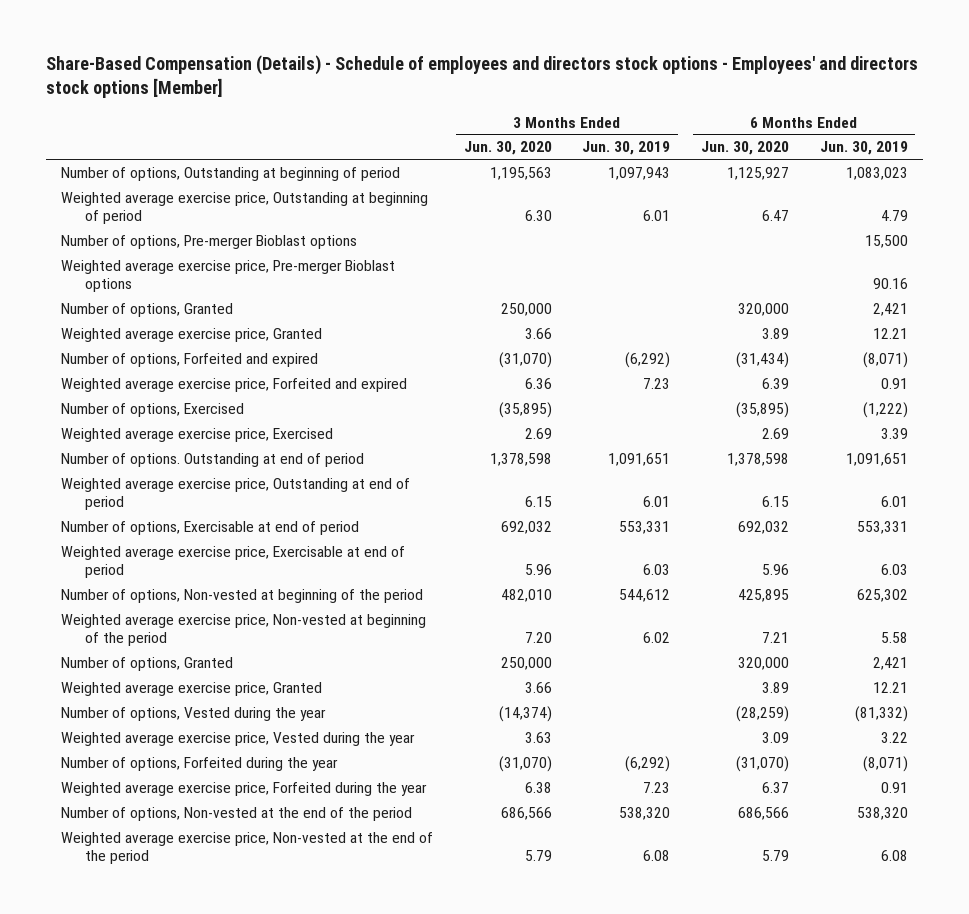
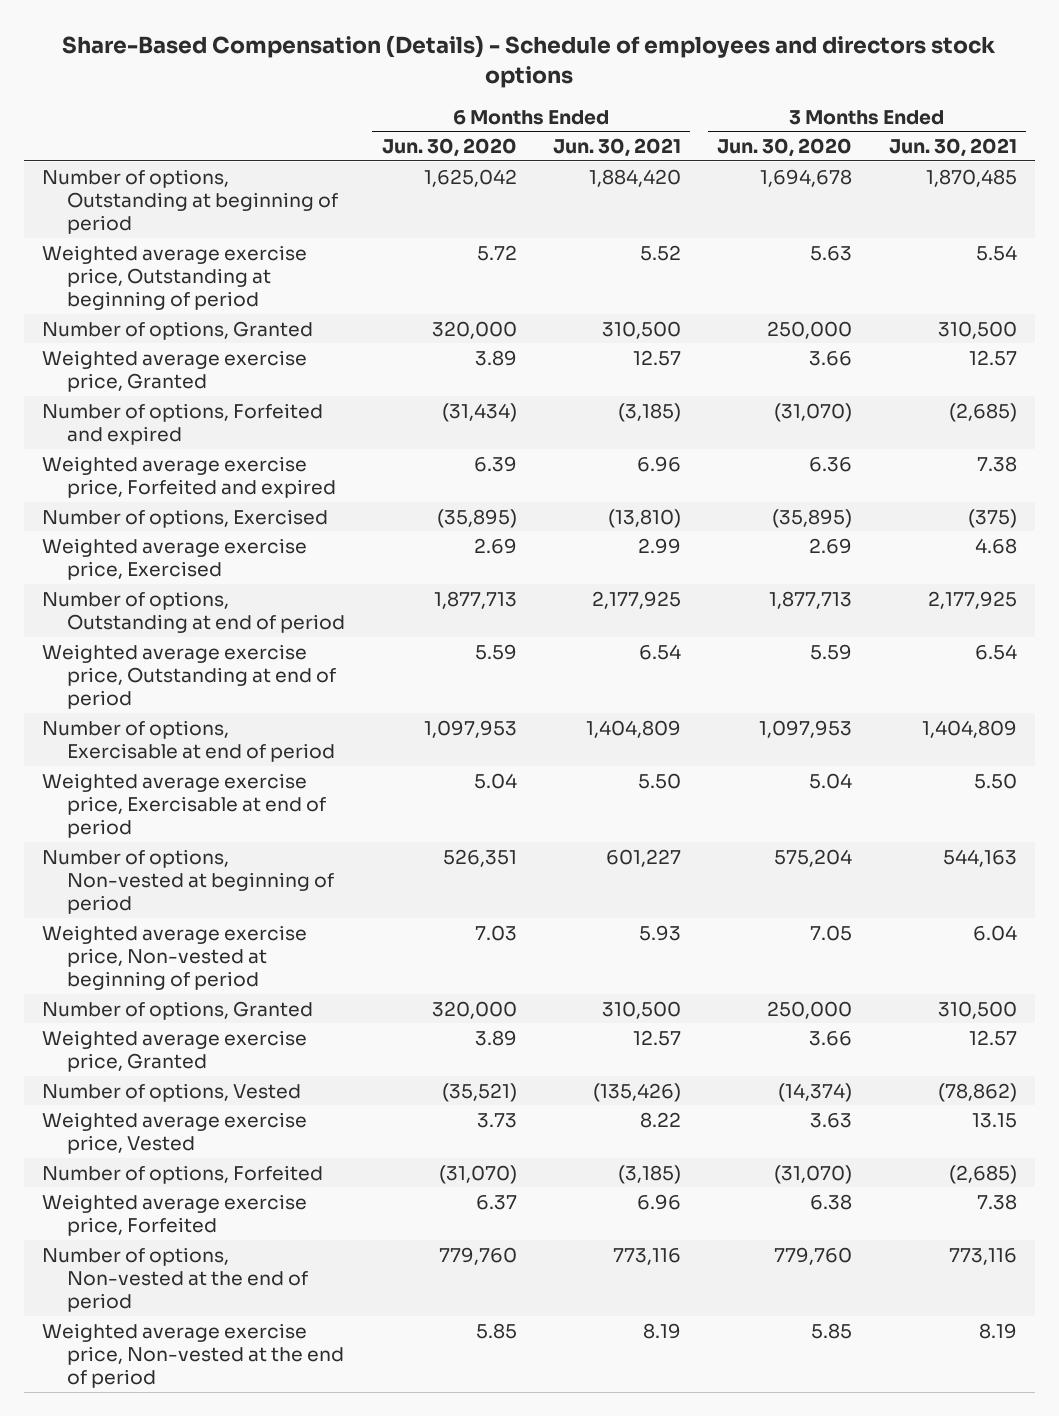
[45,55,918,99] Share-Based Compensation (Details) - Schedule of employees and directors stock options - Employees' and directors stock options [Member] -> [62,35,997,88] Share-Based Compensation (Details) - Schedule of employees and directors stock options
[582,141,671,156] Jun. 30, 2019 -> none
[819,141,908,156] Jun. 30, 2019 -> none
none -> [553,137,682,157] Jun. 30, 2021
none -> [888,137,1017,157] Jun. 30, 2021
[61,234,358,249] Number of options, Pre-merger Bioblast options -> none
[61,259,396,292] Weighted average exercise price, Pre-merger Bioblast options -> none
[489,166,552,180] 1,195,563 -> [760,168,853,187] 1,694,678
[726,166,789,180] 1,125,927 -> [423,168,517,187] 1,625,042
[524,209,552,221] 6.30 -> [810,245,853,261] 5.63
[761,209,789,221] 6.47 -> [476,244,517,261] 5.72
[61,452,365,467] Number of options. Outstanding at end of period -> [42,590,346,633] Number of options, Outstanding at end of period
[489,452,552,466] 1,378,598 -> [769,590,853,609] 1,877,713
[726,452,789,466] 1,378,598 -> [433,590,517,609] 1,877,713
[524,495,552,507] 6.15 -> [810,643,853,660] 5.59
[761,495,789,507] 6.15 -> [474,643,517,660] 5.59
[500,520,552,534] 692,032 -> [759,719,853,738] 1,097,953
[737,520,789,534] 692,032 -> [423,719,517,738] 1,097,953
[524,563,552,575] 5.96 -> [809,772,853,789] 5.04
[761,563,789,575] 5.96 -> [473,772,517,789] 5.04
[61,588,424,603] Number of options, Non-vested at beginning of the period -> [42,848,335,915] Number of options, Non-vested at beginning of period
[500,588,552,602] 482,010 -> [774,848,853,867] 575,204
[737,588,789,602] 425,895 -> [442,848,517,867] 526,351
[61,613,427,646] Weighted average exercise price, Non-vested at beginning of the period -> [42,924,308,991] Weighted average exercise price, Non-vested at beginning of period
[524,631,552,643] 7.20 -> [810,924,853,941] 7.05
[761,631,789,643] 7.21 -> [474,924,517,941] 7.03
[61,706,327,721] Number of options, Vested during the year -> [42,1082,302,1102] Number of options, Vested
[735,705,789,722] (28,259) -> [441,1082,517,1102] (35,521)
[61,731,416,746] Weighted average exercise price, Vested during the year -> [42,1111,308,1154] Weighted average exercise price, Vested
[761,731,789,743] 3.09 -> [476,1112,517,1128] 3.73
[61,756,339,771] Number of options, Forfeited during the year -> [42,1164,324,1184] Number of options, Forfeited
[61,781,428,796] Weighted average exercise price, Forfeited during the year -> [42,1193,308,1236] Weighted average exercise price, Forfeited
[61,806,413,821] Number of options, Non-vested at the end of the period -> [42,1246,309,1313] Number of options, Non-vested at the end of period
[500,806,552,820] 686,566 -> [774,1246,853,1265] 779,760
[737,806,789,820] 686,566 -> [438,1246,517,1265] 779,760
[61,831,434,864] Weighted average exercise price, Non-vested at the end of the period -> [42,1322,345,1389] Weighted average exercise price, Non-vested at the end of period
[524,849,552,861] 5.79 -> [811,1322,853,1339] 5.85
[761,849,789,861] 5.79 -> [475,1322,517,1339] 5.85

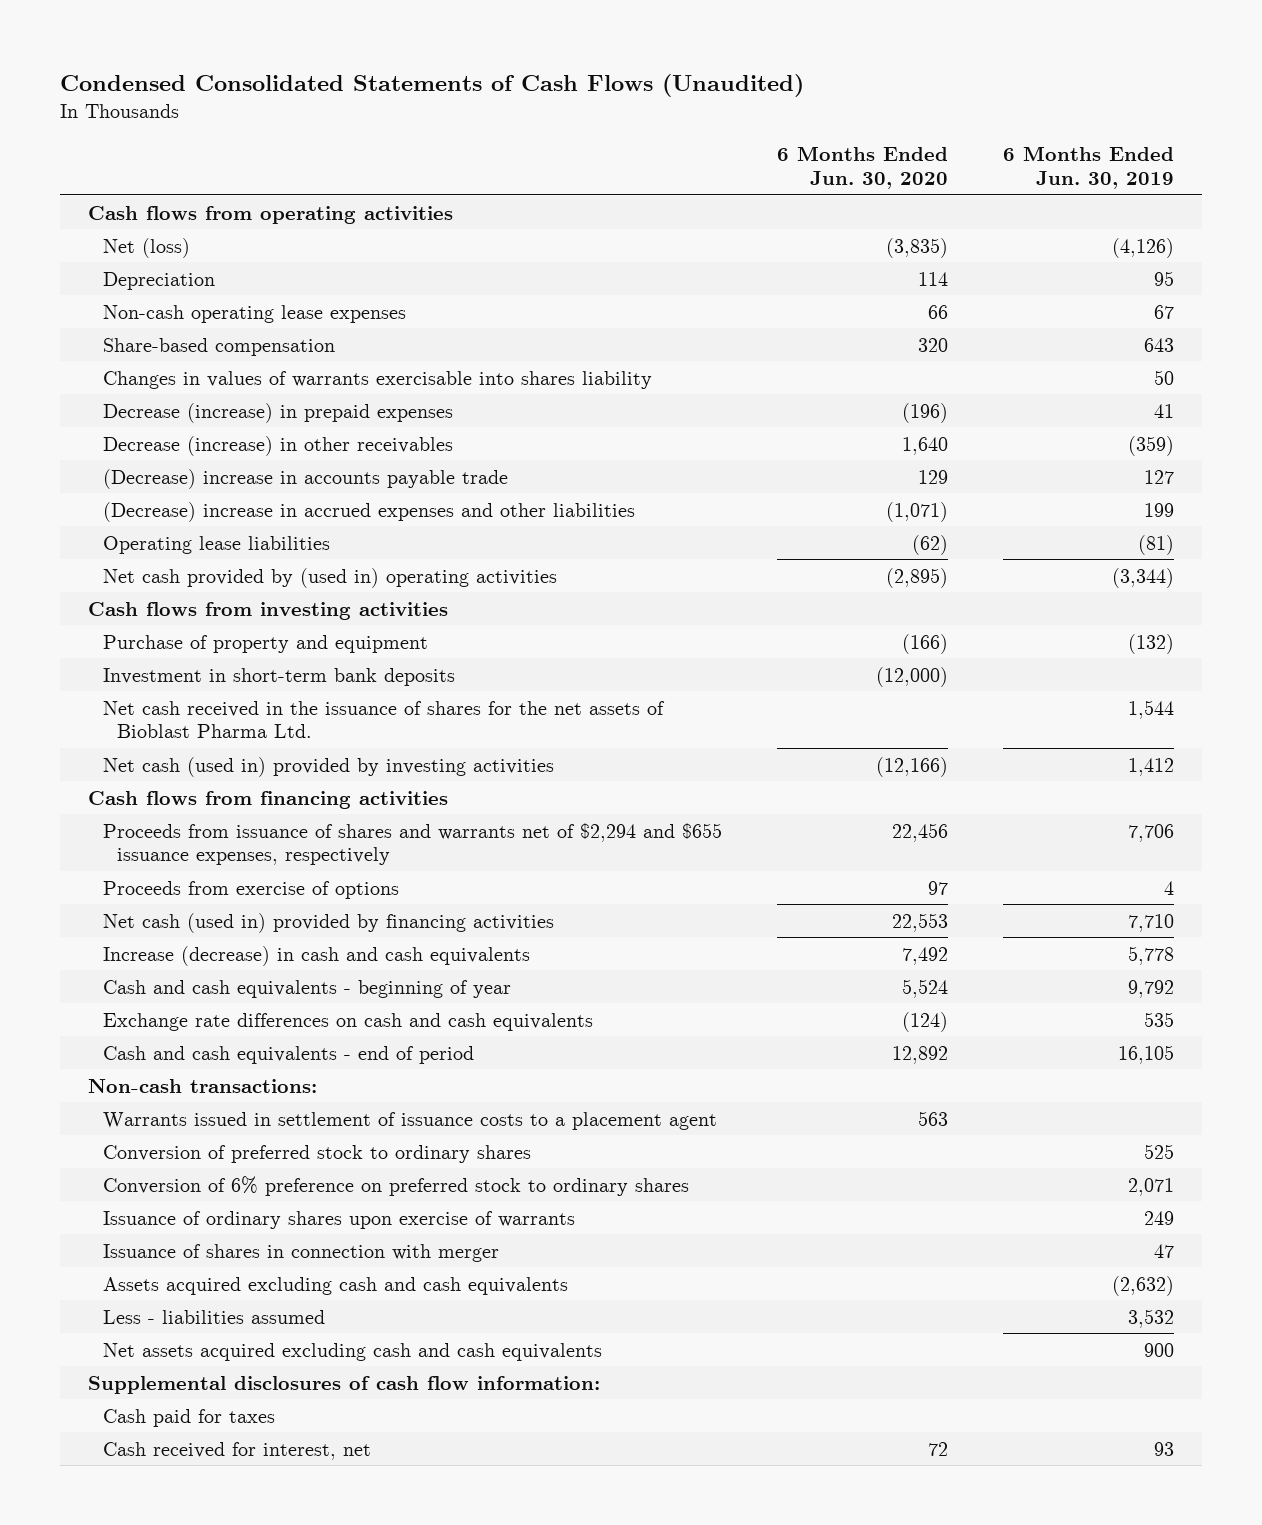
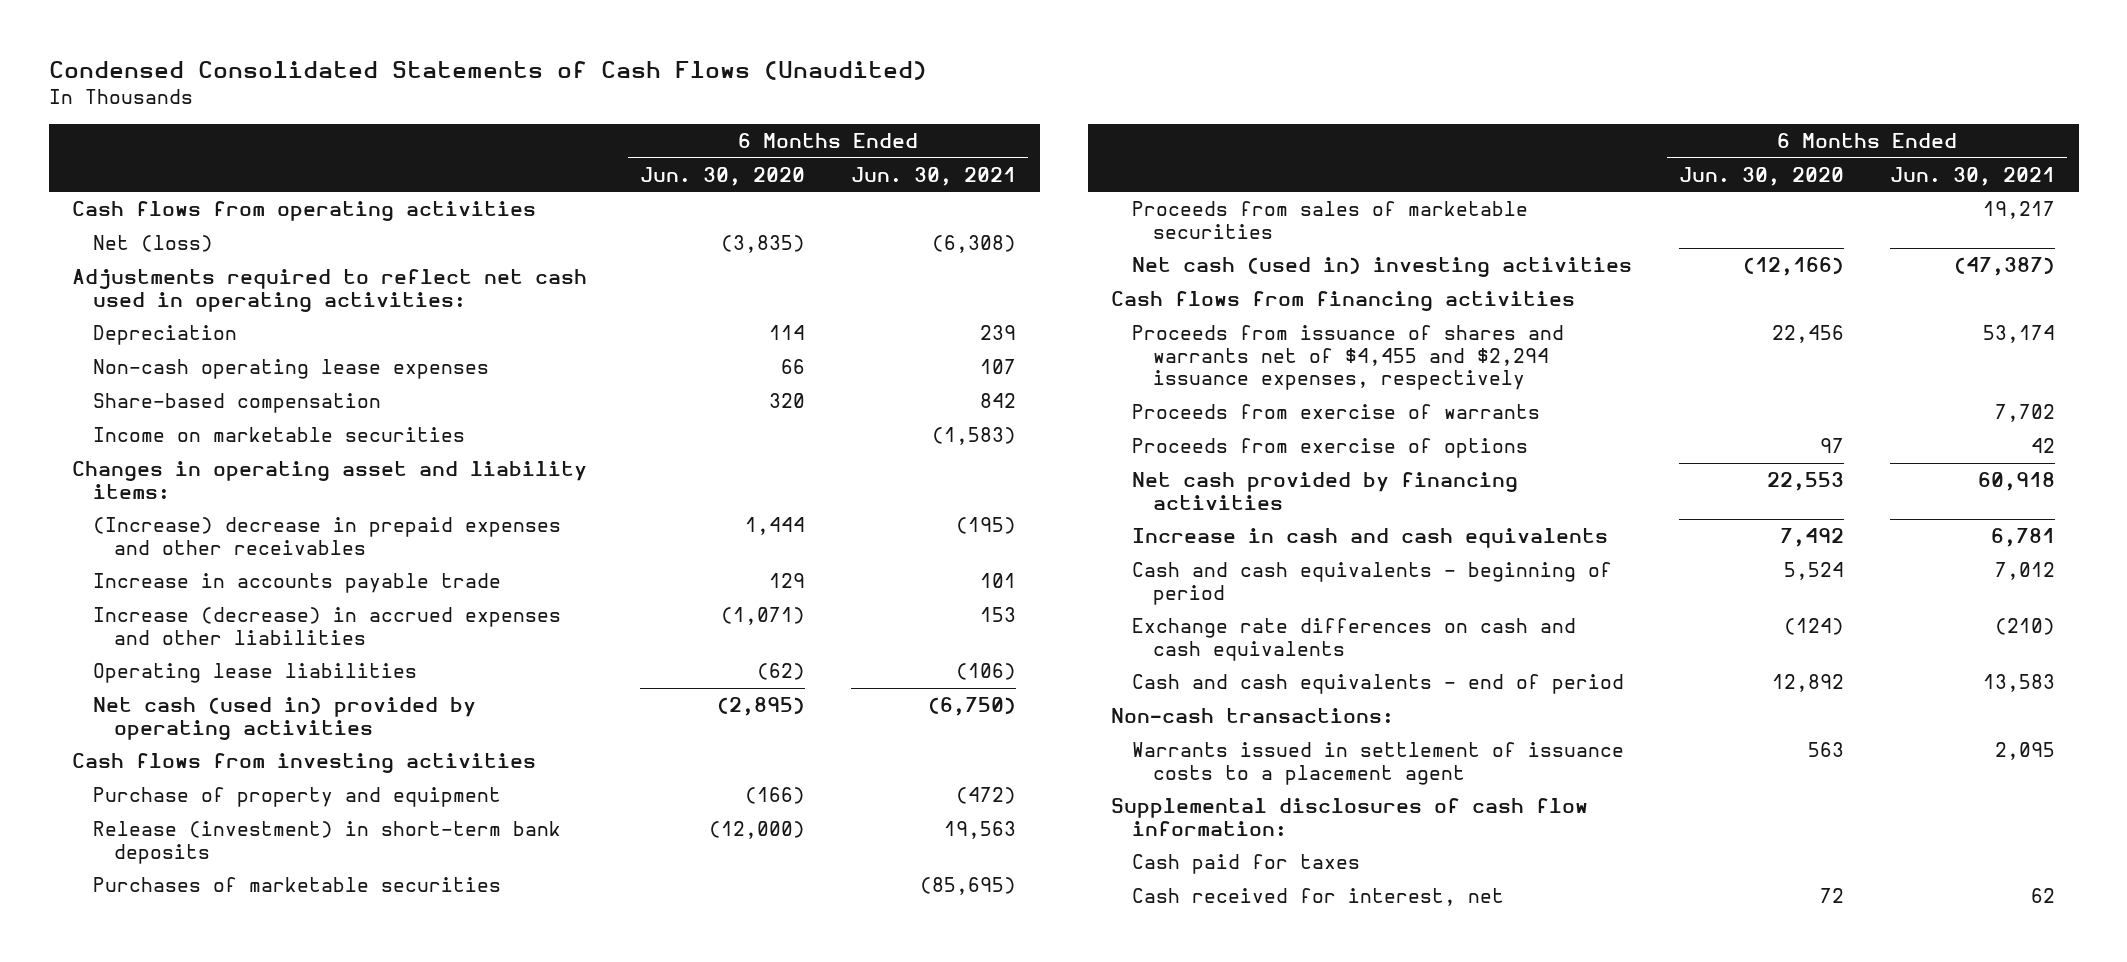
[1003,146,1175,189] 6 Months Ended Jun. 30, 2019 -> none
none -> [851,166,1017,186] Jun. 30, 2021
none -> [72,269,588,312] Adjustments required to reflect net cash used in operating activities:
[102,370,652,389] Changes in values of warrants exercisable into shares liability -> none
[102,402,453,423] Decrease (increase) in prepaid expenses -> none
none -> [92,427,465,443] Income on marketable securities
none -> [72,461,588,499] Changes in operating asset and liability items:
[102,435,453,456] Decrease (increase) in other receivables -> [92,517,561,555] (Increase) decrease in prepaid expenses and other receivables
[901,436,948,455] 1,640 -> [744,517,805,536] 1,444
[102,468,508,489] (Decrease) increase in accounts payable trade -> [92,573,501,594] Increase in accounts payable trade
[102,501,635,522] (Decrease) increase in accrued expenses and other liabilities -> [92,607,561,645] Increase (decrease) in accrued expenses and other liabilities
[102,567,557,588] Net cash provided by (used in) operating activities -> [92,697,476,740] Net cash (used in) provided by operating activities
[102,667,455,686] Investment in short-term bank deposits -> [92,821,561,864] Release (investment) in short-term bank deposits
none -> [92,877,501,893] Purchases of marketable securities
[102,700,665,739] Net cash received in the issuance of shares for the net assets of Bioblast Pharma Ltd. -> [1131,201,1528,239] Proceeds from sales of marketable securities
[102,756,554,777] Net cash (used in) provided by investing activities -> [1131,257,1632,278] Net cash (used in) investing activities
[102,822,722,866] Proceeds from issuance of shares and warrants net of $2,294 and $655 issuance expenses, respectively -> [1131,325,1564,391] Proceeds from issuance of shares and warrants net of $4,455 and $2,294 issuance expenses, respectively
none -> [1131,404,1540,420] Proceeds from exercise of warrants
[102,912,554,933] Net cash (used in) provided by financing activities -> [1131,472,1518,510] Net cash provided by financing activities
[102,945,530,966] Increase (decrease) in cash and cash equivalents -> [1131,528,1608,549] Increase in cash and cash equivalents
[102,979,511,998] Cash and cash equivalents - beginning of year -> [1131,562,1612,605] Cash and cash equivalents - beginning of period
[102,1144,531,1163] Conversion of preferred stock to ordinary shares -> none
[102,1175,689,1196] Conversion of 6% preference on preferred stock to ordinary shares -> none
[102,1210,575,1229] Issuance of ordinary shares upon exercise of warrants -> none
[102,1243,499,1262] Issuance of shares in connection with merger -> none
[102,1276,568,1295] Assets acquired excluding cash and cash equivalents -> none
[102,1309,325,1324] Less - liabilities assumed -> none
[102,1342,602,1361] Net assets acquired excluding cash and cash equivalents -> none

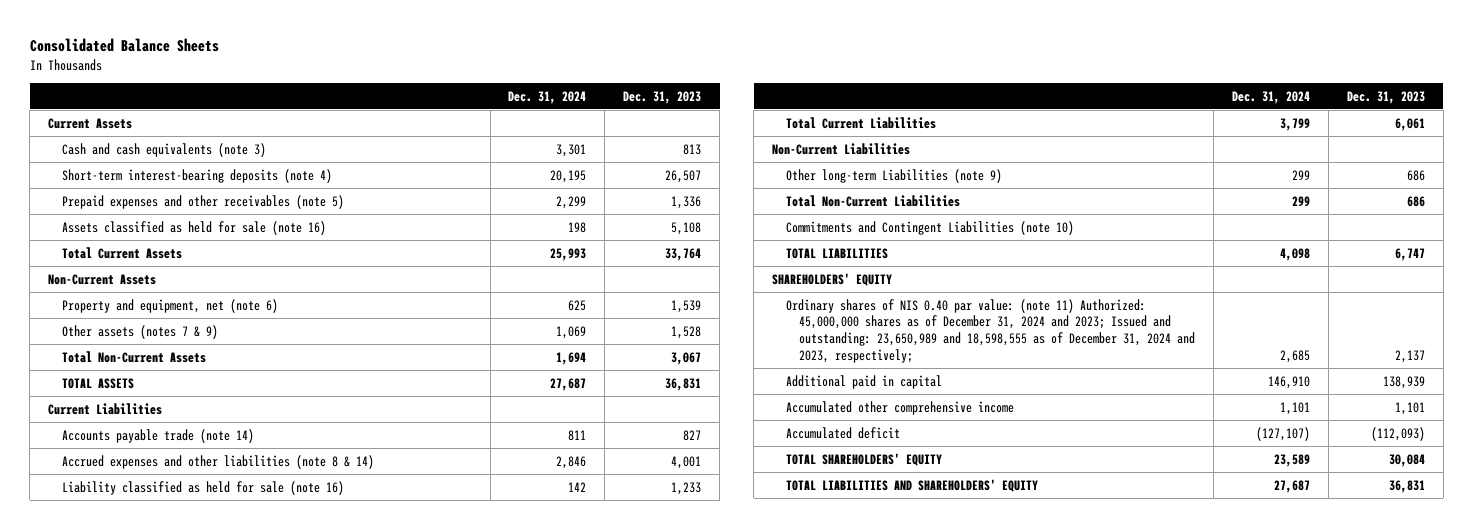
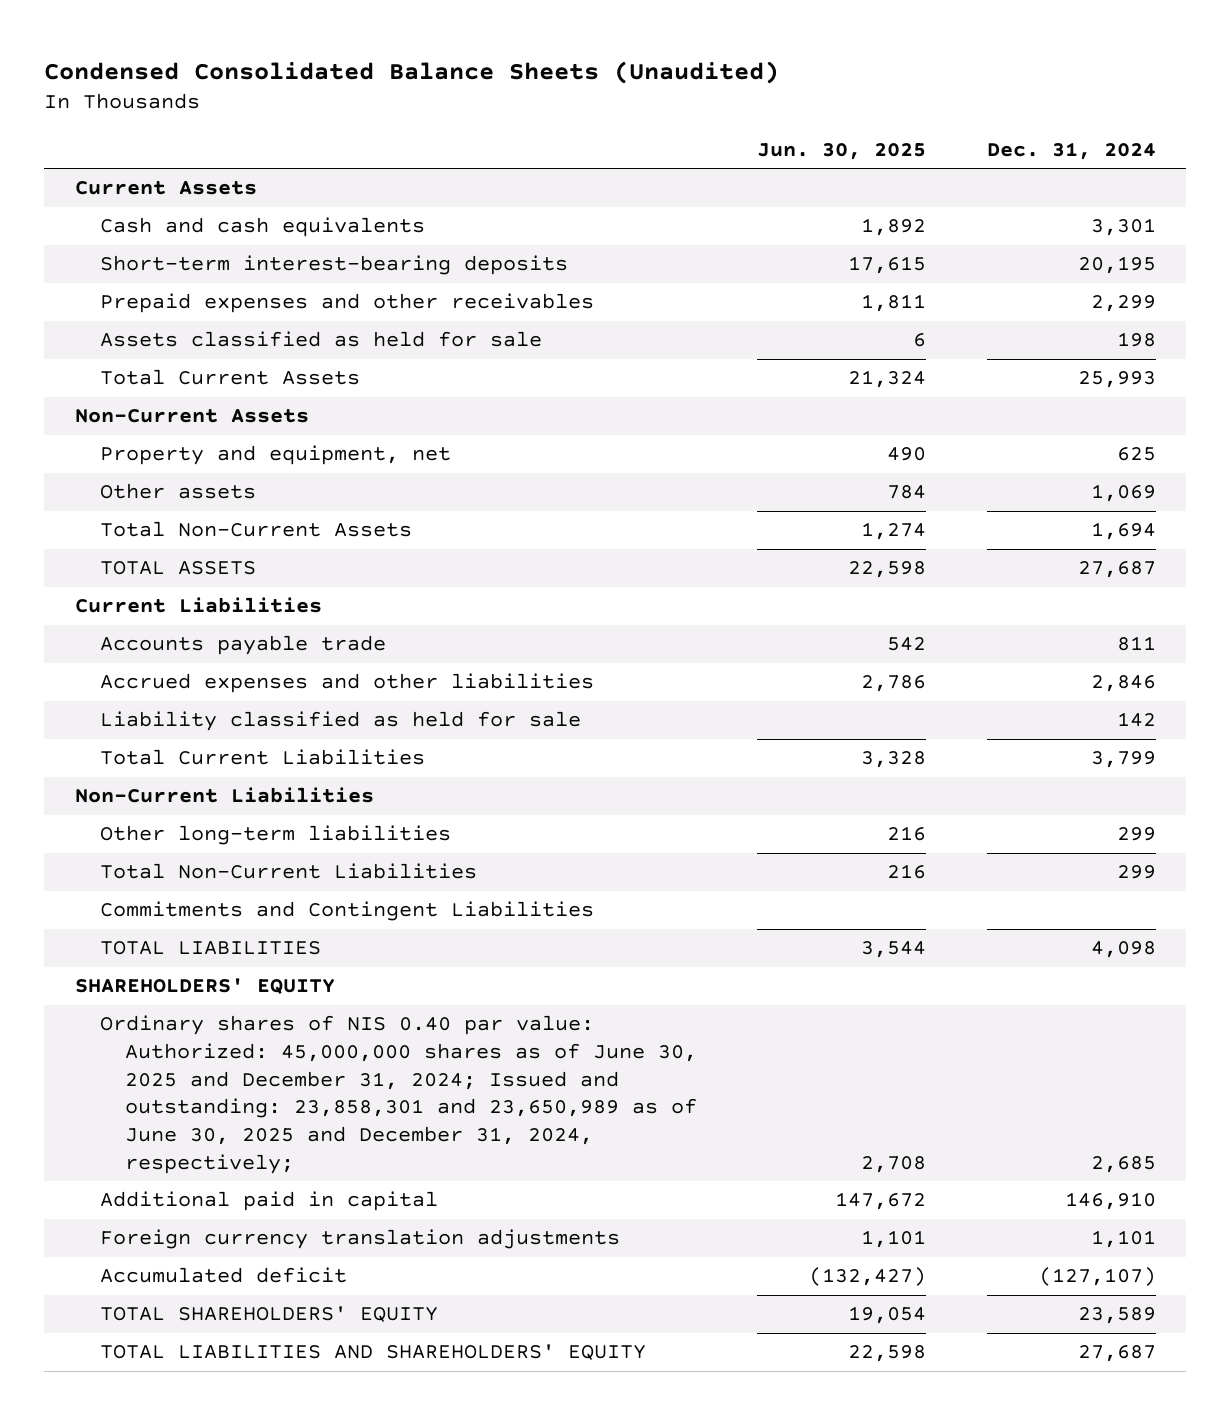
[29,38,219,53] Consolidated Balance Sheets -> [44,60,780,84] Condensed Consolidated Balance Sheets (Unaudited)
[623,90,702,104] Dec. 31, 2023 -> none
none -> [757,142,927,160] Jun. 30, 2025
[61,142,266,157] Cash and cash equivalents (note 3) -> [99,217,425,238] Cash and cash equivalents
[61,168,332,183] Short-term interest-bearing deposits (note 4) -> [99,255,568,276] Short-term interest-bearing deposits
[61,194,344,209] Prepaid expenses and other receivables (note 5) -> [99,293,594,314] Prepaid expenses and other receivables
[61,220,326,235] Assets classified as held for sale (note 16) -> [99,331,542,348] Assets classified as held for sale
[61,298,278,313] Property and equipment, net (note 6) -> [99,445,451,466] Property and equipment, net
[61,324,218,339] Other assets (notes 7 & 9) -> [99,483,256,500] Other assets
[61,428,254,443] Accounts payable trade (note 14) -> [99,635,386,656] Accounts payable trade
[61,454,374,469] Accrued expenses and other liabilities (note 8 & 14) -> [99,673,594,694] Accrued expenses and other liabilities
[61,480,344,495] Liability classified as held for sale (note 16) -> [99,711,581,732] Liability classified as held for sale
[785,168,1002,183] Other long-term Liabilities (note 9) -> [99,825,451,846] Other long-term liabilities
[785,220,1074,235] Commitments and Contingent Liabilities (note 10) -> [99,901,594,922] Commitments and Contingent Liabilities
[785,298,1196,363] Ordinary shares of NIS 0.40 par value: (note 11) Authorized: 45,000,000 shares as of December 31, 2024 and 2023; Issued and outstanding: 23,650,989 and 18,598,555 as of December 31, 2024 and 2023, respectively; -> [99,1015,697,1174] Ordinary shares of NIS 0.40 par value: Authorized: 45,000,000 shares as of June 30, 2025 and December 31, 2024; Issued and outstanding: 23,858,301 and 23,650,989 as of June 30, 2025 and December 31, 2024, respectively;
[785,400,1014,415] Accumulated other comprehensive income -> [99,1229,620,1250] Foreign currency translation adjustments

